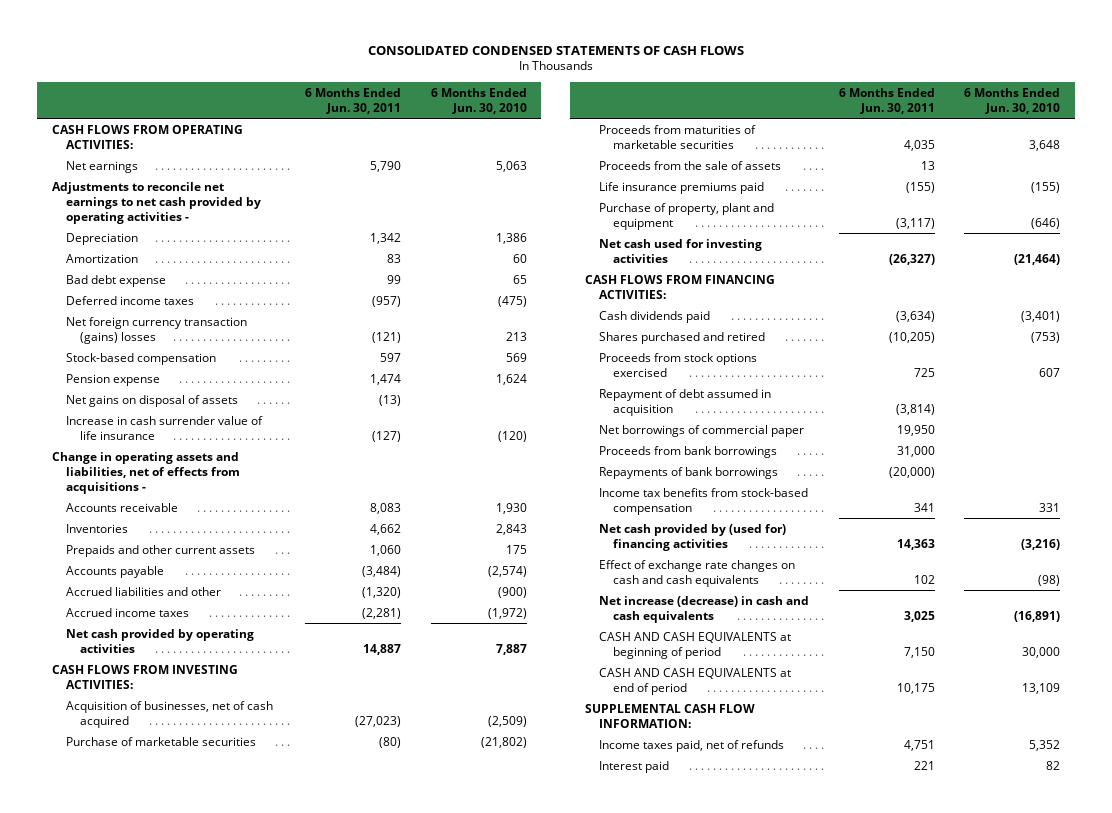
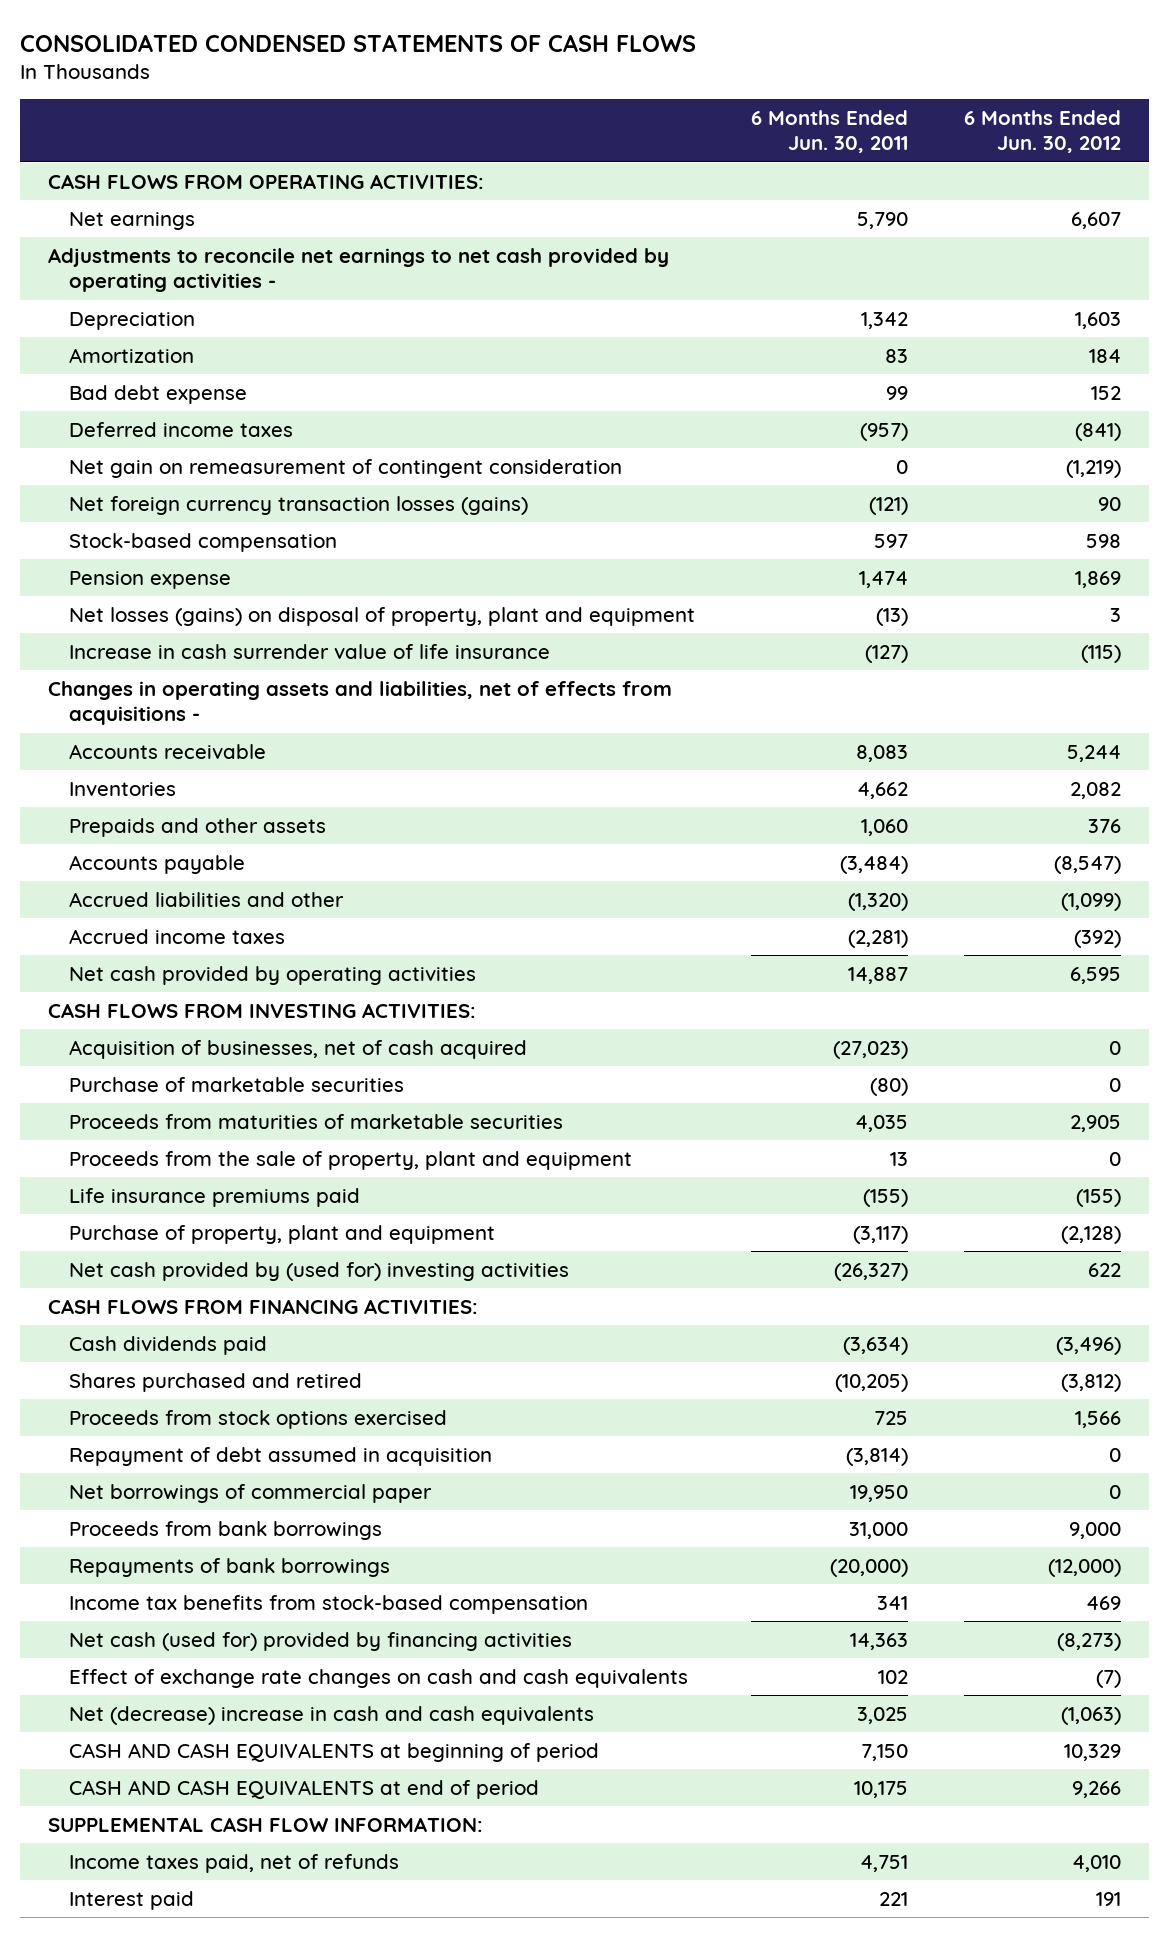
[430,87,527,114] 6 Months Ended Jun. 30, 2010 -> none
none -> [964,110,1122,154] 6 Months Ended Jun. 30, 2012
none -> [69,458,623,478] Net gain on remeasurement of contingent consideration
[65,316,247,344] Net foreign currency transaction (gains) losses -> [69,495,529,515] Net foreign currency transaction losses (gains)
[65,394,238,407] Net gains on disposal of assets -> [69,606,696,626] Net losses (gains) on disposal of property, plant and equipment
[51,451,240,494] Change in operating assets and liabilities, net of effects from acquisitions - -> [48,680,673,726] Changes in operating assets and liabilities, net of effects from acquisitions -
[65,544,255,557] Prepaids and other current assets -> [69,817,327,837] Prepaids and other assets
[598,160,781,170] Proceeds from the sale of assets -> [69,1150,633,1170] Proceeds from the sale of property, plant and equipment
[598,238,762,263] Net cash used for investing activities -> [69,1261,570,1281] Net cash provided by (used for) investing activities
[598,523,786,551] Net cash provided by (used for) financing activities -> [69,1631,573,1651] Net cash (used for) provided by financing activities
[598,595,809,623] Net increase (decrease) in cash and cash equivalents -> [69,1705,595,1725] Net (decrease) increase in cash and cash equivalents

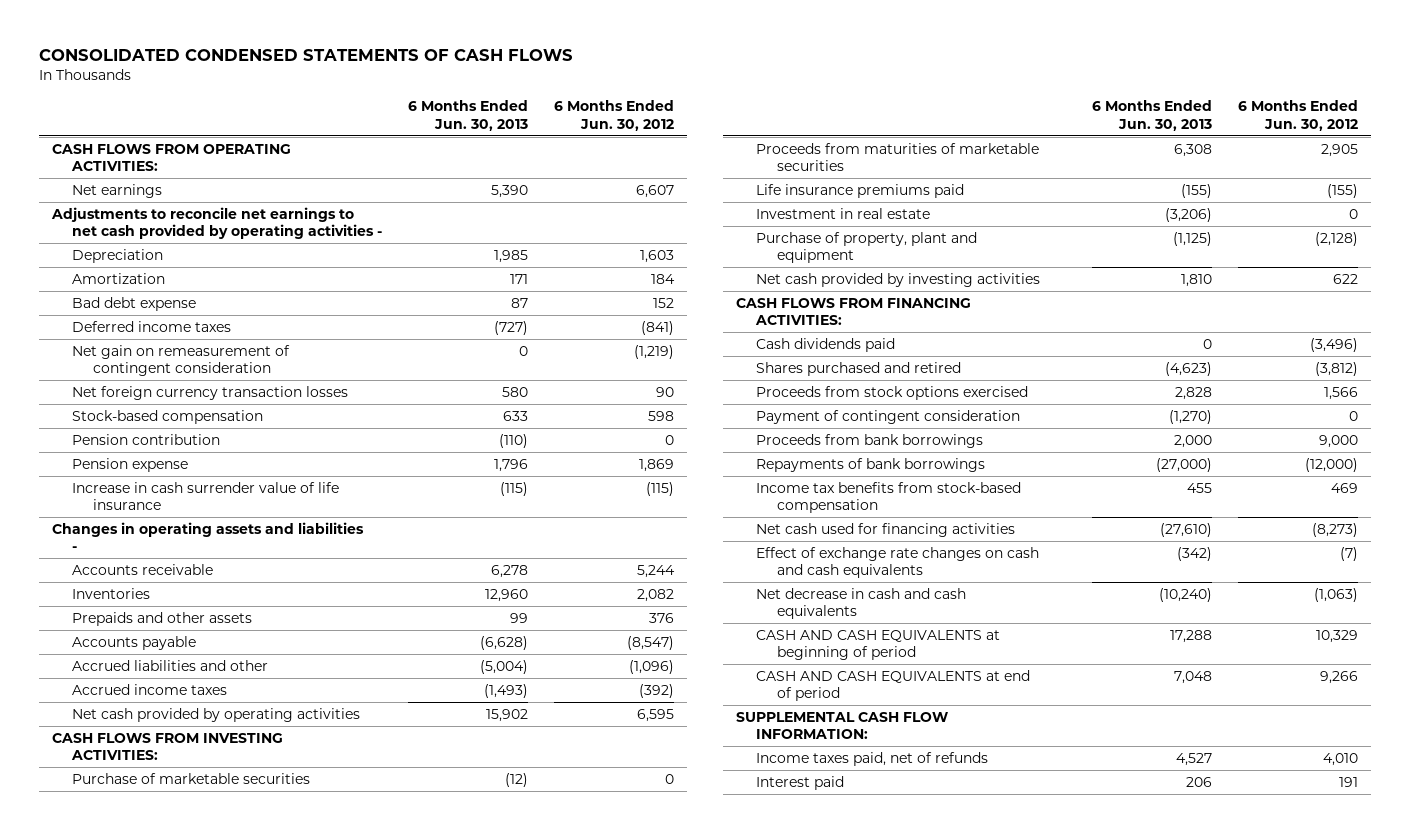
[751,110,909,154] 6 Months Ended Jun. 30, 2011 -> none
none -> [408,100,529,131] 6 Months Ended Jun. 30, 2013
[69,495,529,515] Net foreign currency transaction losses (gains) -> [72,385,349,400] Net foreign currency transaction losses
none -> [72,433,221,445] Pension contribution
[69,606,696,626] Net losses (gains) on disposal of property, plant and equipment -> none
[48,680,673,726] Changes in operating assets and liabilities, net of effects from acquisitions - -> [51,521,364,552] Changes in operating assets and liabilities -
[1061,892,1122,911] (1,099) -> [629,659,675,674] (1,096)
[69,1039,528,1059] Acquisition of businesses, net of cash acquired -> none
[69,1150,633,1170] Proceeds from the sale of property, plant and equipment -> none
none -> [756,207,931,219] Investment in real estate
[69,1261,570,1281] Net cash provided by (used for) investing activities -> [756,272,1041,287] Net cash provided by investing activities
[69,1446,493,1466] Repayment of debt assumed in acquisition -> none
[69,1483,433,1503] Net borrowings of commercial paper -> none
none -> [756,409,1021,424] Payment of contingent consideration
[69,1631,573,1651] Net cash (used for) provided by financing activities -> [756,522,1016,537] Net cash used for financing activities
[69,1705,595,1725] Net (decrease) increase in cash and cash equivalents -> [756,587,967,620] Net decrease in cash and cash equivalents

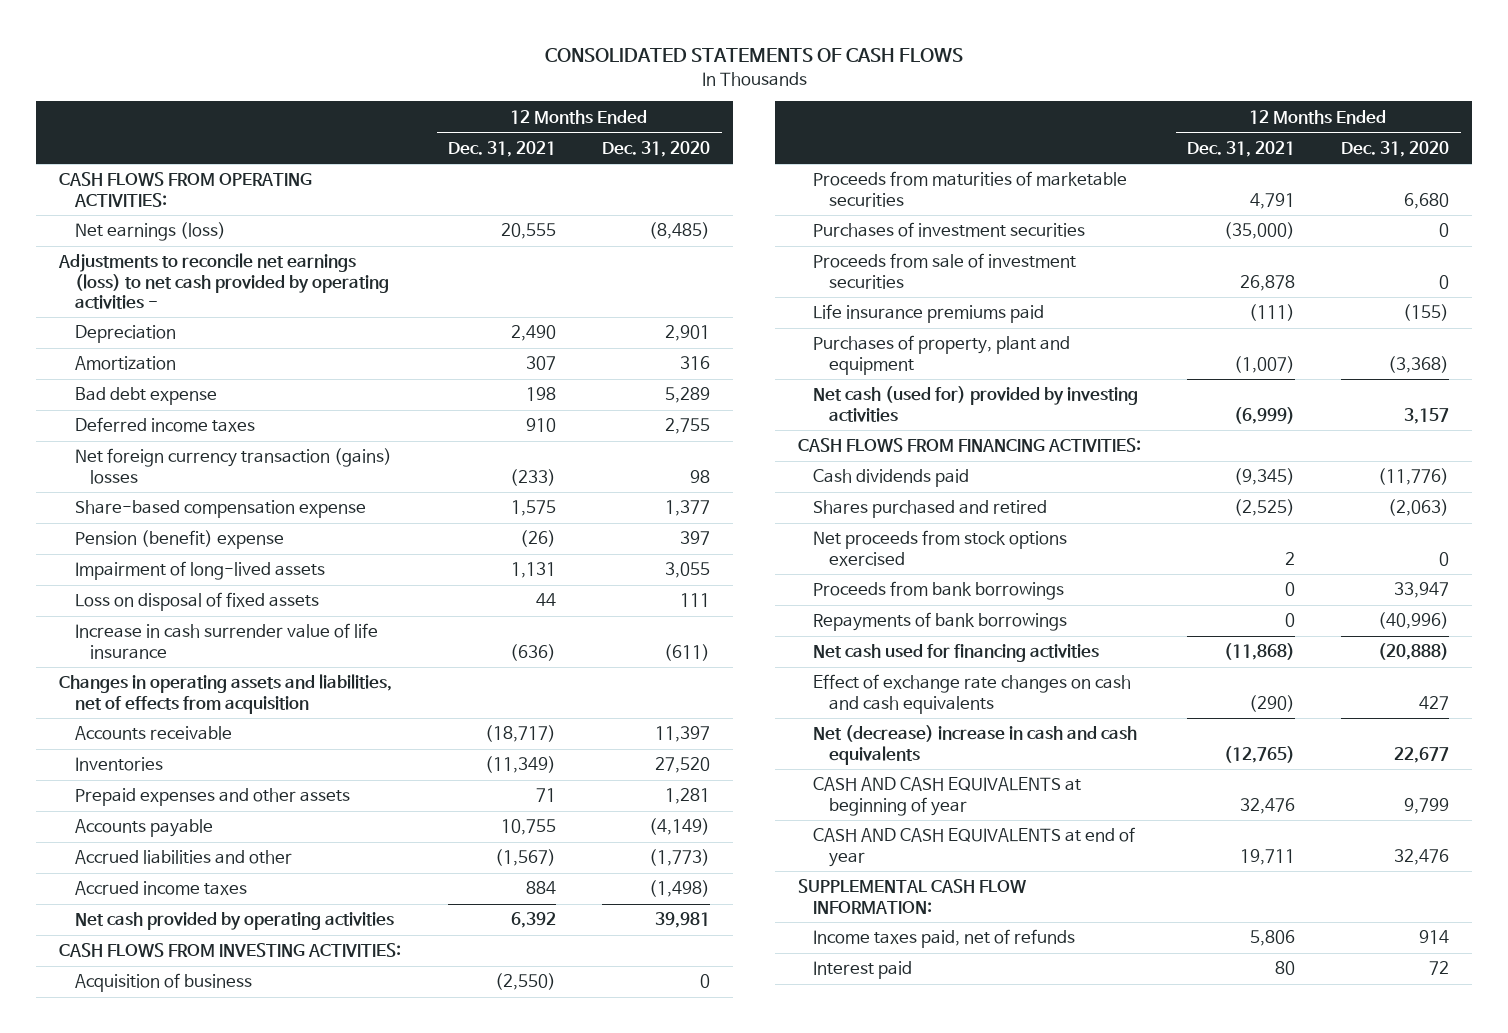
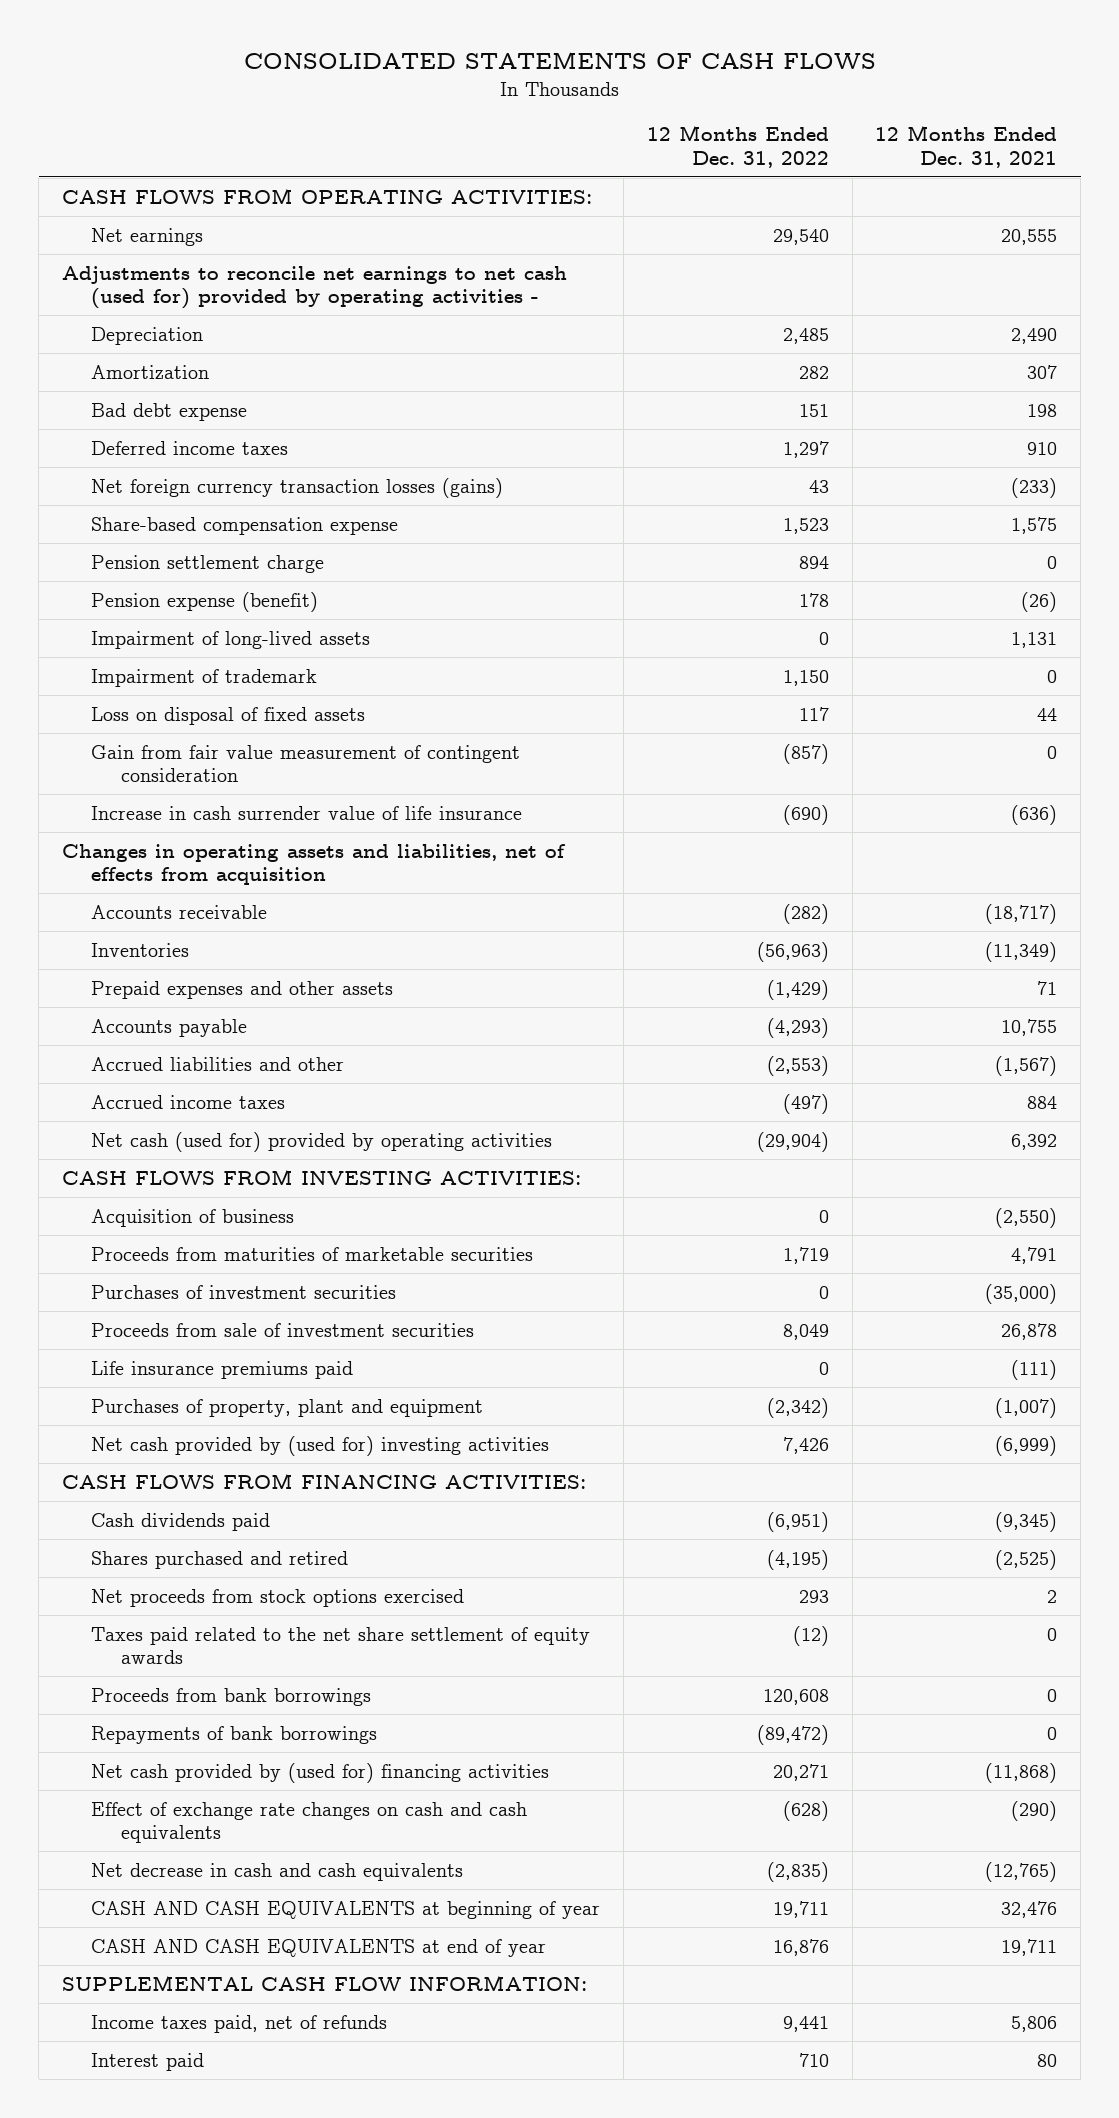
[602,140,711,157] Dec. 31, 2020 -> none
none -> [646,125,829,168] 12 Months Ended Dec. 31, 2022
[74,222,226,242] Net earnings (loss) -> [91,227,204,246] Net earnings
[58,253,389,309] Adjustments to reconcile net earnings (loss) to net cash provided by operating activities - -> [61,265,567,309] Adjustments to reconcile net earnings to net cash (used for) provided by operating activities -
[74,448,392,484] Net foreign currency transaction (gains) losses -> [91,477,504,498] Net foreign currency transaction losses (gains)
none -> [91,554,325,573] Pension settlement charge
[74,530,284,550] Pension (benefit) expense -> [91,591,319,612] Pension expense (benefit)
none -> [91,668,318,687] Impairment of trademark
none -> [91,744,521,782] Gain from fair value measurement of contingent consideration
[74,912,394,931] Net cash provided by operating activities -> [91,1131,553,1152] Net cash (used for) provided by operating activities
[813,386,1139,422] Net cash (used for) provided by investing activities -> [91,1435,550,1456] Net cash provided by (used for) investing activities
none -> [91,1626,591,1664] Taxes paid related to the net share settlement of equity awards
[813,644,1100,663] Net cash used for financing activities -> [91,1762,550,1783] Net cash provided by (used for) financing activities
[813,725,1138,765] Net (decrease) increase in cash and cash equivalents -> [91,1862,464,1881] Net decrease in cash and cash equivalents

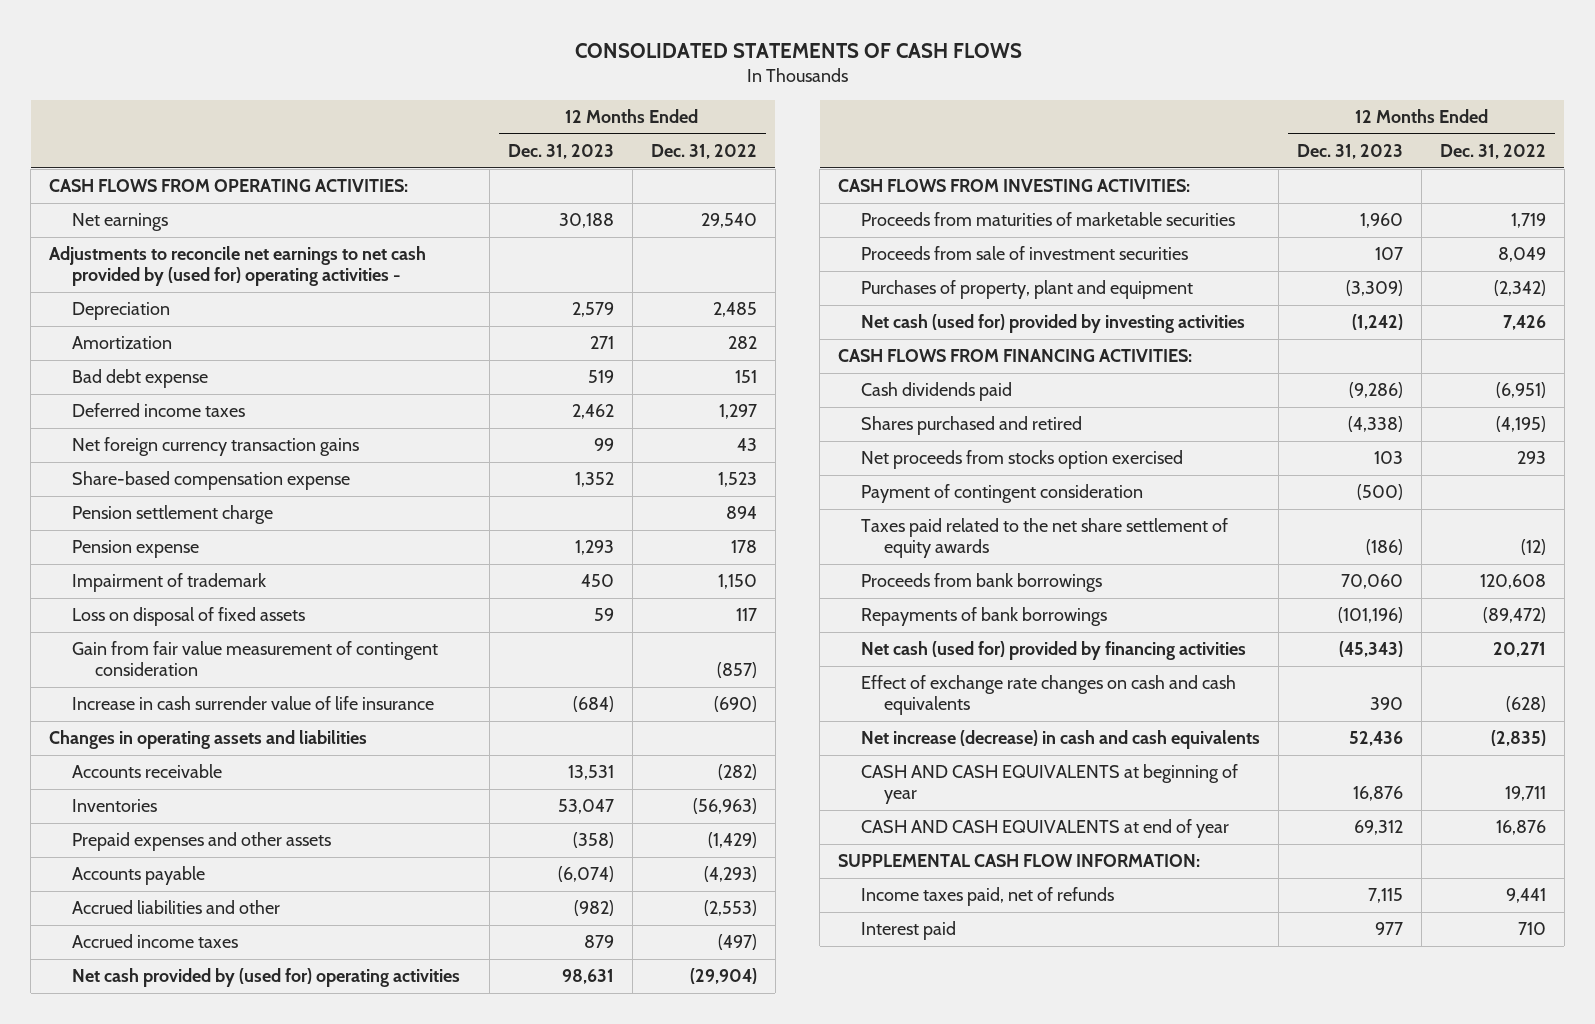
[875,125,1058,168] 12 Months Ended Dec. 31, 2021 -> none
none -> [507,143,614,159] Dec. 31, 2023
[61,265,567,309] Adjustments to reconcile net earnings to net cash (used for) provided by operating activities - -> [48,246,426,287] Adjustments to reconcile net earnings to net cash provided by (used for) operating activities -
[91,477,504,498] Net foreign currency transaction losses (gains) -> [72,437,360,457] Net foreign currency transaction gains
[91,630,371,649] Impairment of long-lived assets -> none
[91,591,319,612] Pension expense (benefit) -> [72,540,200,559] Pension expense
[61,843,566,885] Changes in operating assets and liabilities, net of effects from acquisition -> [48,730,367,750] Changes in operating assets and liabilities
[91,1131,553,1152] Net cash (used for) provided by operating activities -> [72,968,461,988] Net cash provided by (used for) operating activities
[91,1208,295,1227] Acquisition of business -> none
[91,1284,397,1299] Purchases of investment securities -> none
[91,1360,354,1379] Life insurance premiums paid -> none
[91,1435,550,1456] Net cash provided by (used for) investing activities -> [861,314,1246,334] Net cash (used for) provided by investing activities
[91,1588,465,1607] Net proceeds from stock options exercised -> [861,450,1184,470] Net proceeds from stocks option exercised
none -> [861,484,1144,504] Payment of contingent consideration
[91,1762,550,1783] Net cash provided by (used for) financing activities -> [861,641,1247,661] Net cash (used for) provided by financing activities
[91,1862,464,1881] Net decrease in cash and cash equivalents -> [861,730,1261,750] Net increase (decrease) in cash and cash equivalents

